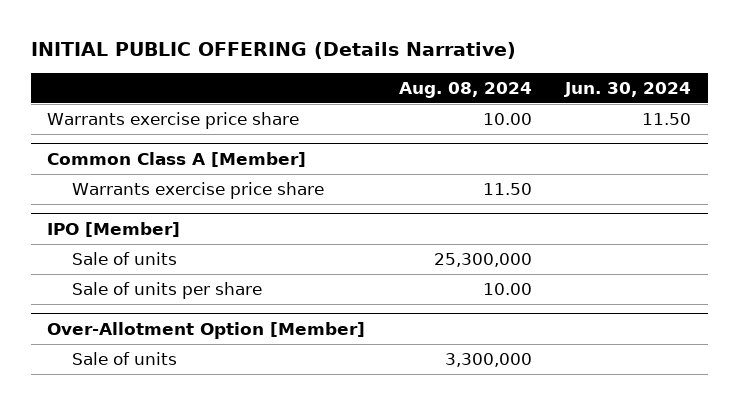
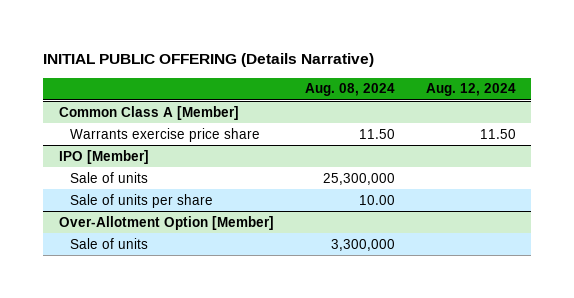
[563,81,691,97] Jun. 30, 2024 -> none
none -> [425,83,516,97] Aug. 12, 2024
[47,111,300,129] Warrants exercise price share -> none

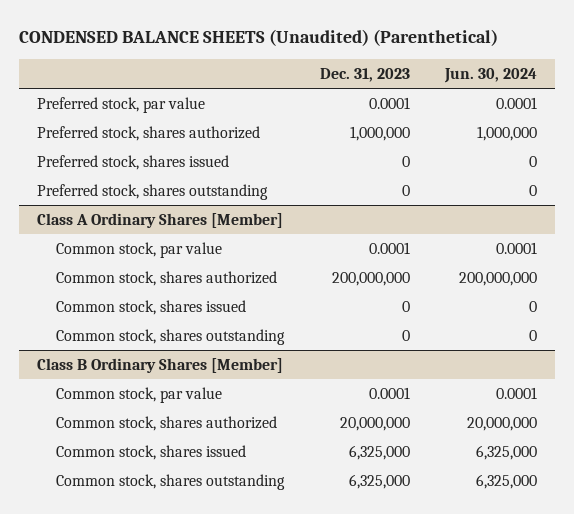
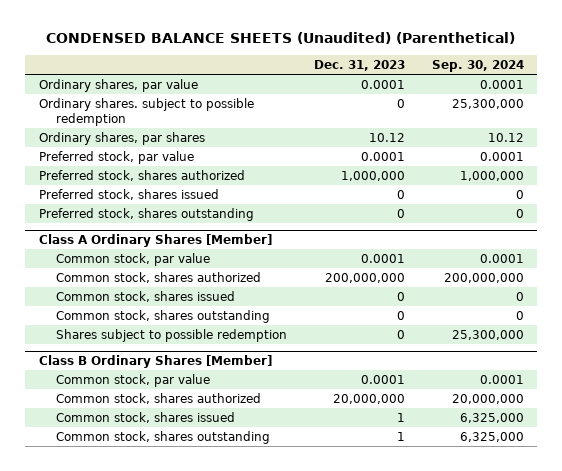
[443,67,537,83] Jun. 30, 2024 -> none
none -> [431,59,524,72] Sep. 30, 2024
none -> [38,78,198,92] Ordinary shares, par value
none -> [38,97,254,126] Ordinary shares. subject to possible redemption
none -> [38,131,205,145] Ordinary shares, par shares
none -> [55,328,287,342] Shares subject to possible redemption
[348,444,410,460] 6,325,000 -> [396,412,405,422] 1
[348,473,410,489] 6,325,000 -> [396,431,405,441] 1

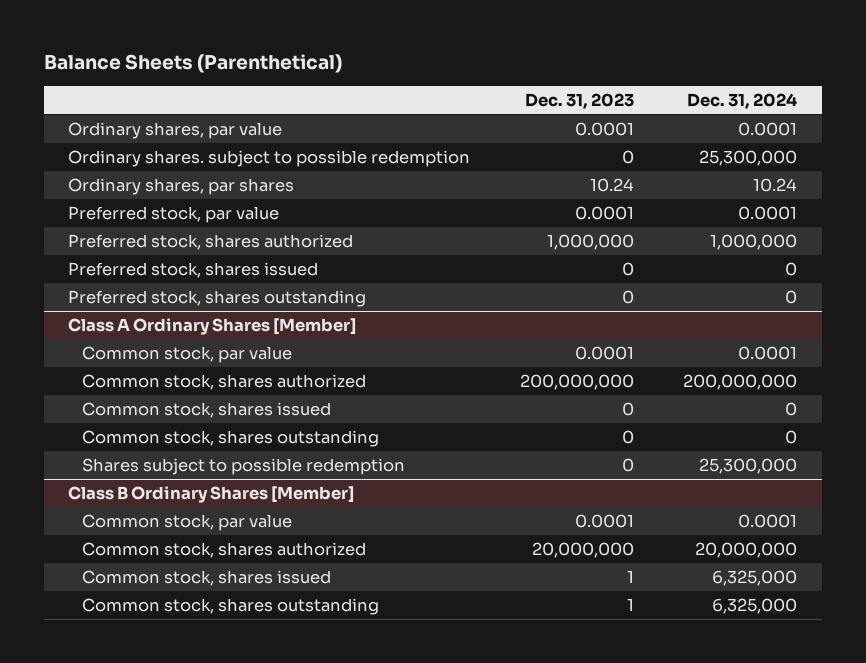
[46,32,516,45] CONDENSED BALANCE SHEETS (Unaudited) (Parenthetical) -> [43,54,342,74] Balance Sheets (Parenthetical)
[431,59,524,72] Sep. 30, 2024 -> none
none -> [687,92,798,109] Dec. 31, 2024
[368,132,405,142] 10.12 -> [589,178,634,193] 10.24

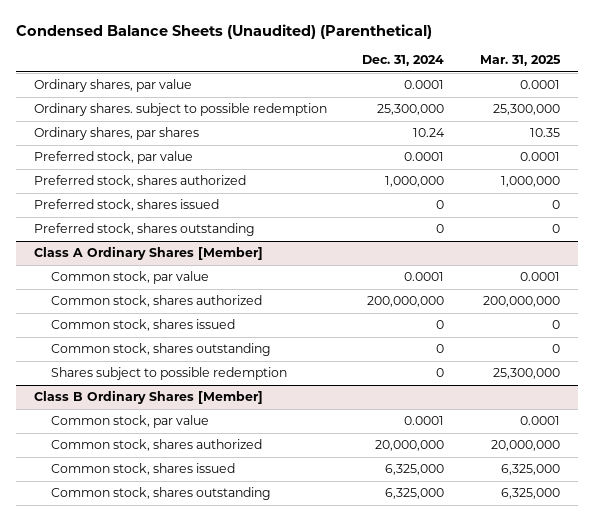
[43,54,342,74] Balance Sheets (Parenthetical) -> [16,23,433,39] Condensed Balance Sheets (Unaudited) (Parenthetical)
[524,92,634,109] Dec. 31, 2023 -> none
none -> [479,55,561,67] Mar. 31, 2025
[699,458,798,475] 25,300,000 -> [436,368,445,378] 0

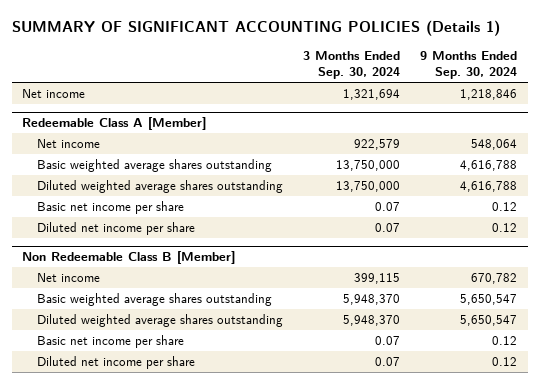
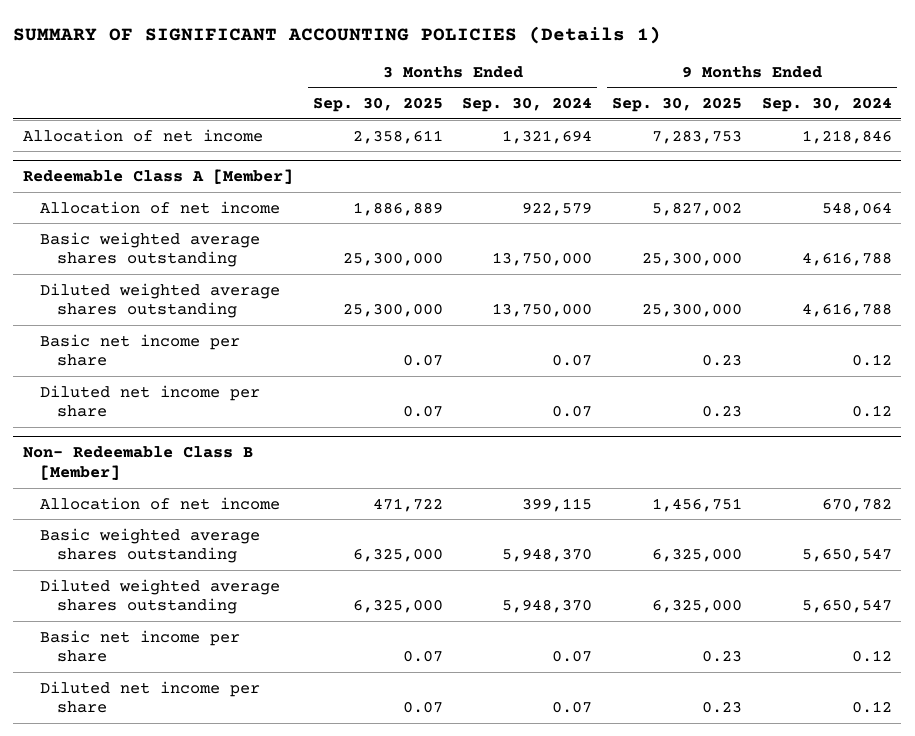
none -> [312,97,443,113] Sep. 30, 2025
none -> [612,97,743,113] Sep. 30, 2025
[21,89,85,99] Net income -> [23,128,264,142] Allocation of net income
[36,139,100,149] Net income -> [40,200,281,214] Allocation of net income
[21,251,235,265] Non Redeemable Class B [Member] -> [23,446,254,481] Non- Redeemable Class B [Member]
[36,273,100,283] Net income -> [40,496,281,510] Allocation of net income

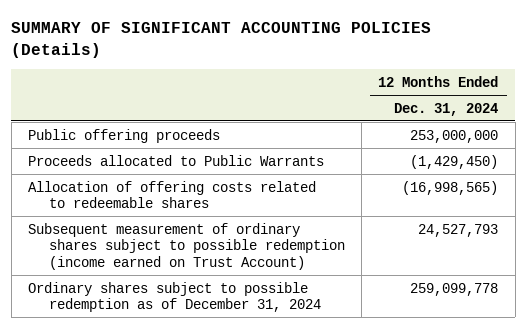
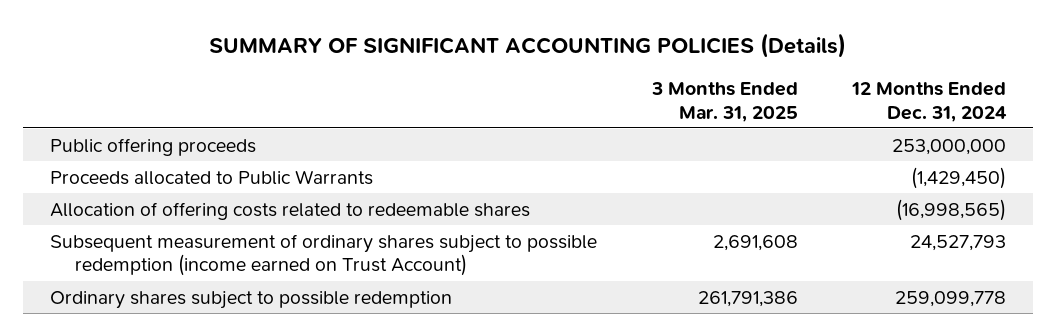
none -> [650,81,798,122] 3 Months Ended Mar. 31, 2025
[28,281,321,313] Ordinary shares subject to possible redemption as of December 31, 2024 -> [50,290,453,309] Ordinary shares subject to possible redemption

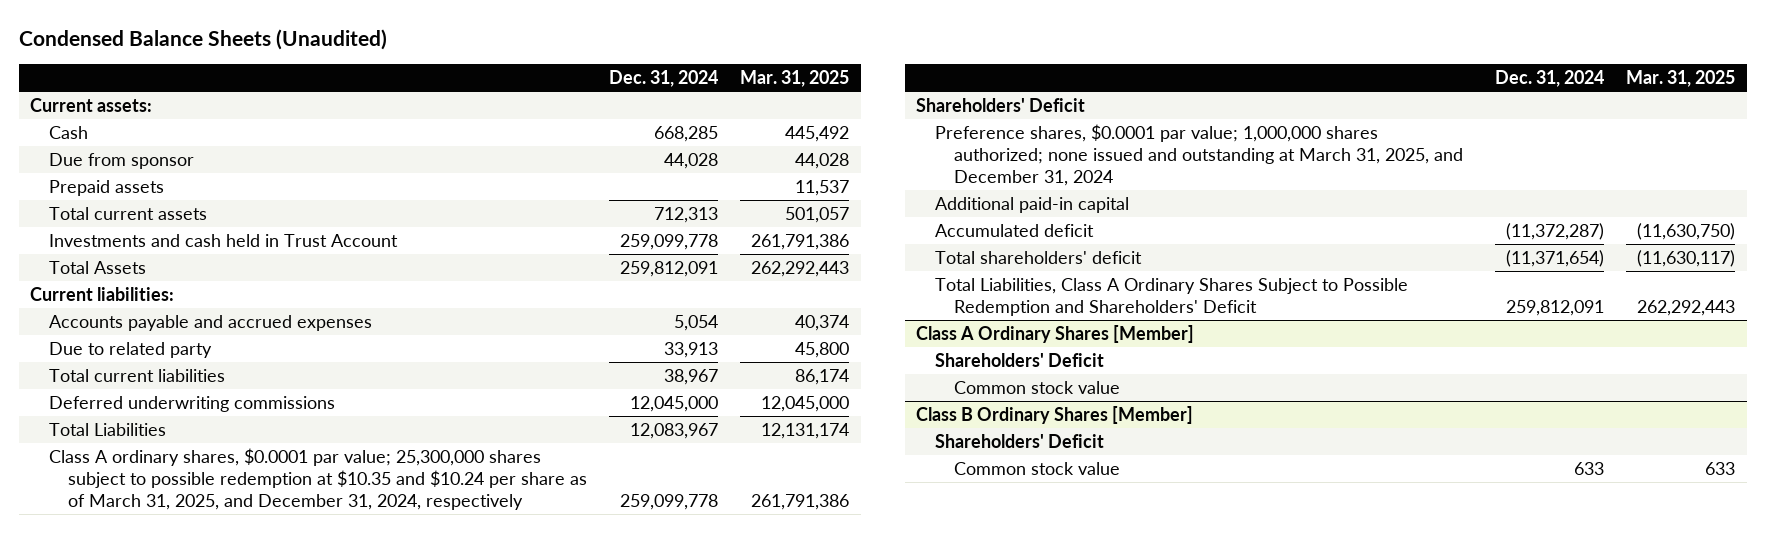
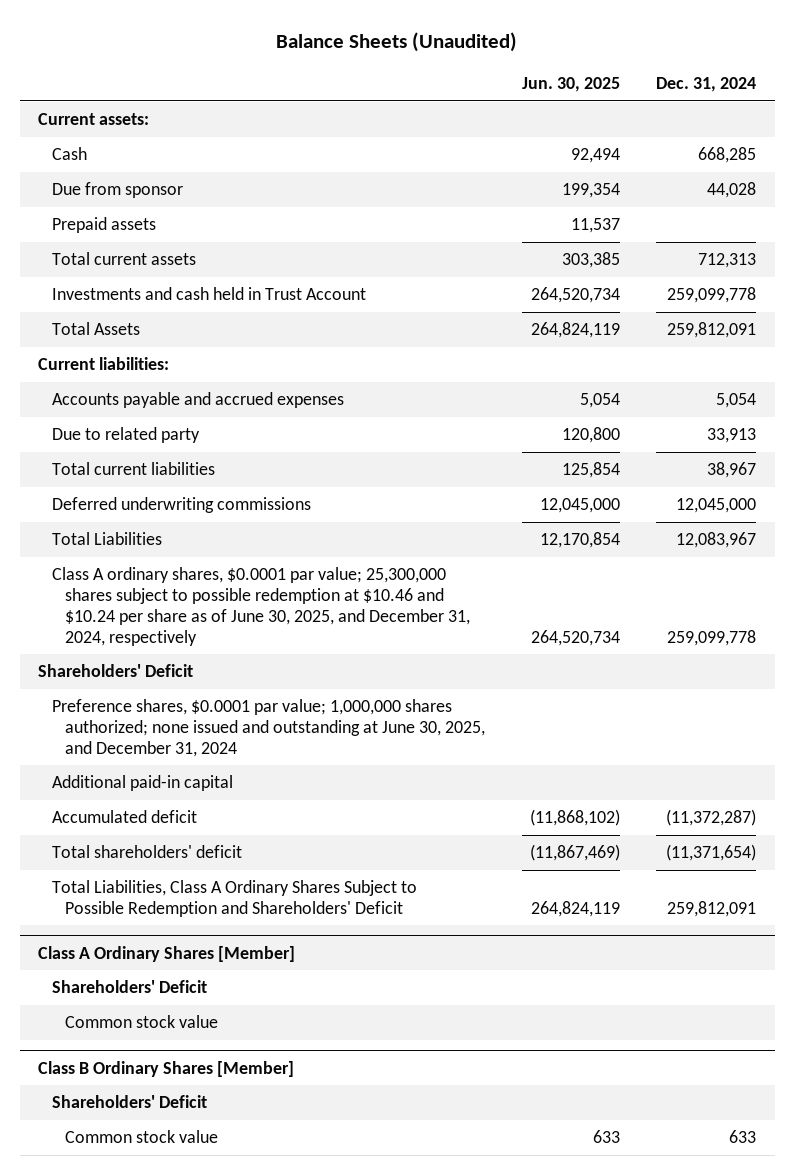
[18,29,387,51] Condensed Balance Sheets (Unaudited) -> [276,32,518,53] Balance Sheets (Unaudited)
[740,69,850,87] Mar. 31, 2025 -> none
none -> [521,77,620,93] Jun. 30, 2025
[48,448,587,510] Class A ordinary shares, $0.0001 par value; 25,300,000 shares subject to possible redemption at $10.35 and $10.24 per share as of March 31, 2025, and December 31, 2024, respectively -> [51,567,471,646] Class A ordinary shares, $0.0001 par value; 25,300,000 shares subject to possible redemption at $10.46 and $10.24 per share as of June 30, 2025, and December 31, 2024, respectively
[934,124,1463,186] Preference shares, $0.0001 par value; 1,000,000 shares authorized; none issued and outstanding at March 31, 2025, and December 31, 2024 -> [51,699,486,758] Preference shares, $0.0001 par value; 1,000,000 shares authorized; none issued and outstanding at June 30, 2025, and December 31, 2024

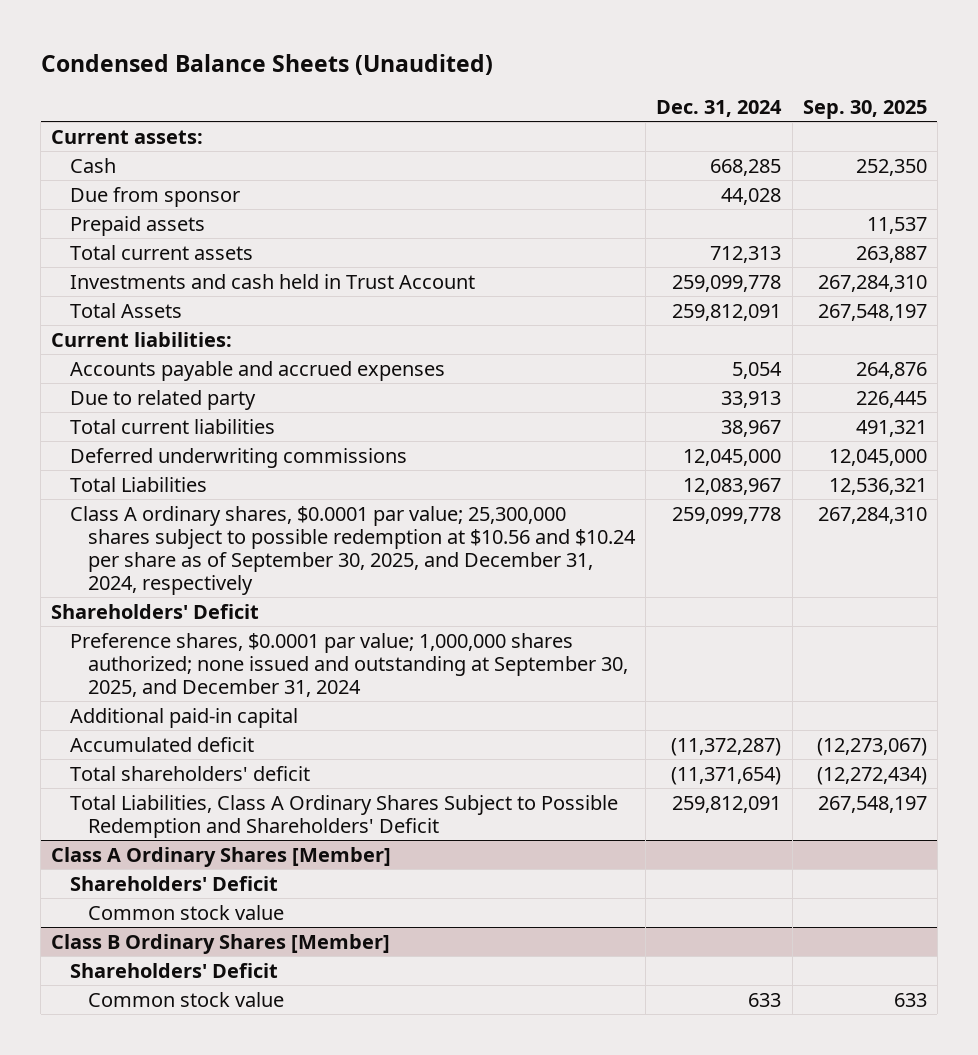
[276,32,518,53] Balance Sheets (Unaudited) -> [40,53,493,75] Condensed Balance Sheets (Unaudited)
[521,77,620,93] Jun. 30, 2025 -> none
none -> [802,99,927,119] Sep. 30, 2025
[51,567,471,646] Class A ordinary shares, $0.0001 par value; 25,300,000 shares subject to possible redemption at $10.46 and $10.24 per share as of June 30, 2025, and December 31, 2024, respectively -> [69,505,637,595] Class A ordinary shares, $0.0001 par value; 25,300,000 shares subject to possible redemption at $10.56 and $10.24 per share as of September 30, 2025, and December 31, 2024, respectively
[51,699,486,758] Preference shares, $0.0001 par value; 1,000,000 shares authorized; none issued and outstanding at June 30, 2025, and December 31, 2024 -> [69,632,629,697] Preference shares, $0.0001 par value; 1,000,000 shares authorized; none issued and outstanding at September 30, 2025, and December 31, 2024

